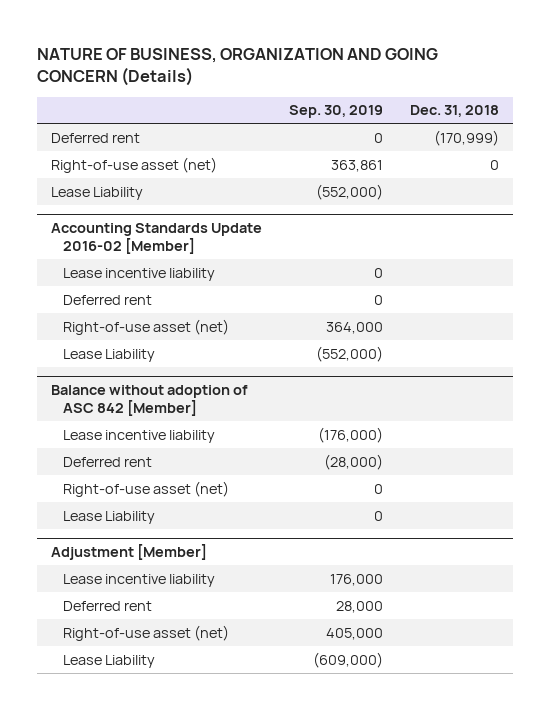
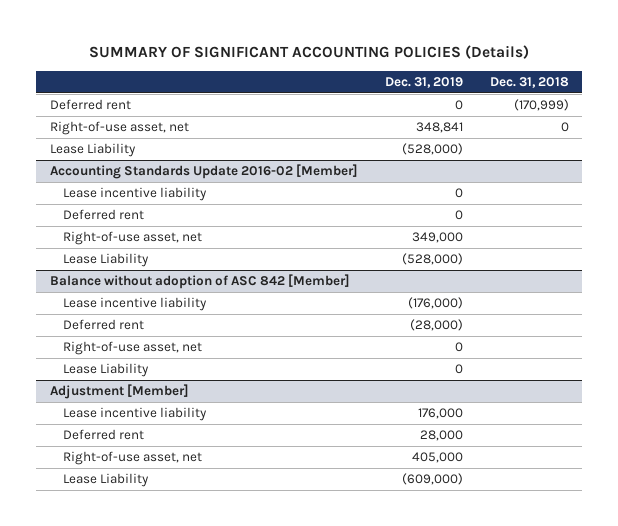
[37,47,439,87] NATURE OF BUSINESS, ORGANIZATION AND GOING CONCERN (Details) -> [89,45,530,60] SUMMARY OF SIGNIFICANT ACCOUNTING POLICIES (Details)
[288,105,383,119] Sep. 30, 2019 -> none
none -> [384,77,463,89] Dec. 31, 2019
[50,156,217,173] Right-of-use asset (net) -> [49,121,189,136] Right-of-use asset, net
[62,318,229,335] Right-of-use asset (net) -> [63,231,203,246] Right-of-use asset, net
[62,480,229,497] Right-of-use asset (net) -> [63,341,203,356] Right-of-use asset, net
[62,624,229,641] Right-of-use asset (net) -> [63,451,203,466] Right-of-use asset, net

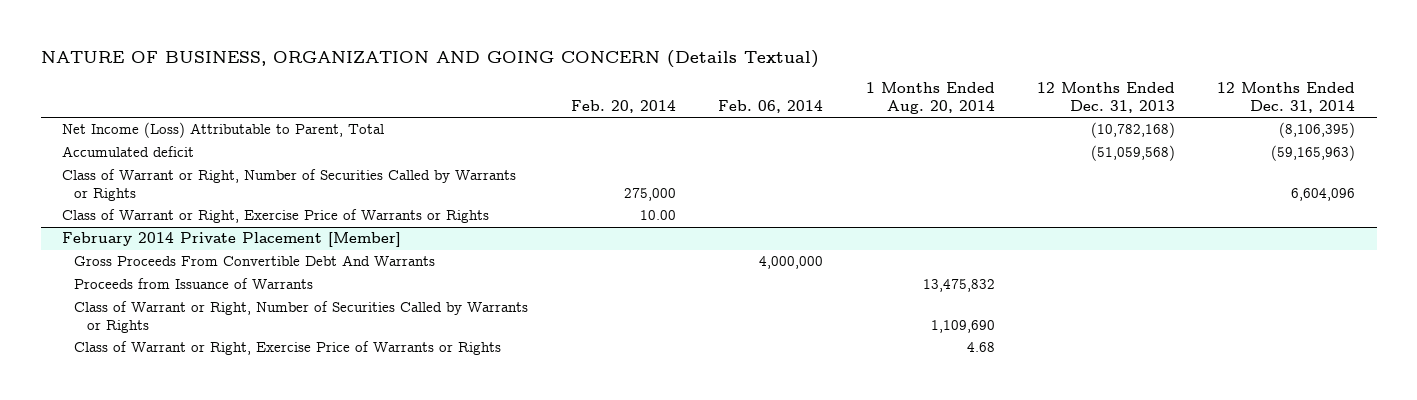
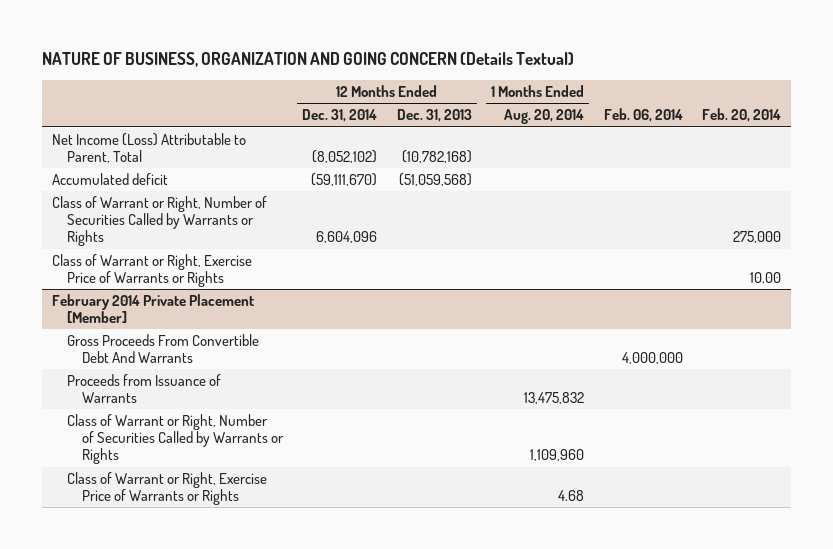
[1279,122,1356,139] (8,106,395) -> [312,150,378,164] (8,052,102)
[1271,145,1356,162] (59,165,963) -> [311,173,378,187] (59,111,670)
[930,319,995,333] 1,109,690 -> [530,449,585,462] 1,109,960

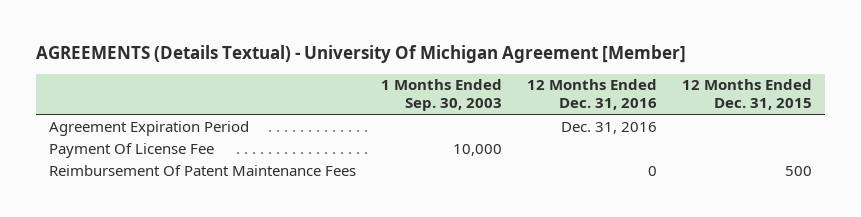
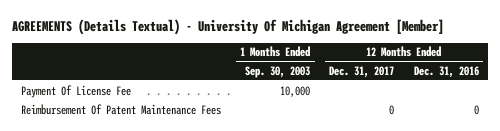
[682,79,813,111] 12 Months Ended Dec. 31, 2015 -> none
none -> [329,65,395,78] Dec. 31, 2017
[48,120,249,136] Agreement Expiration Period -> none

